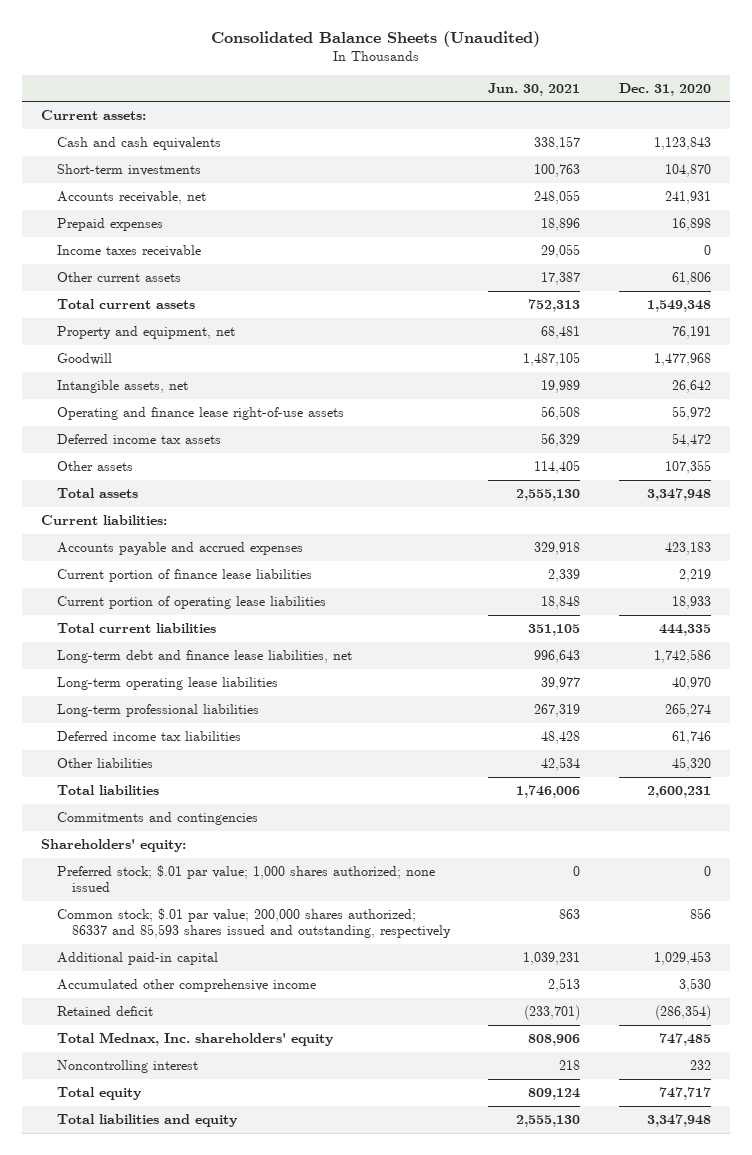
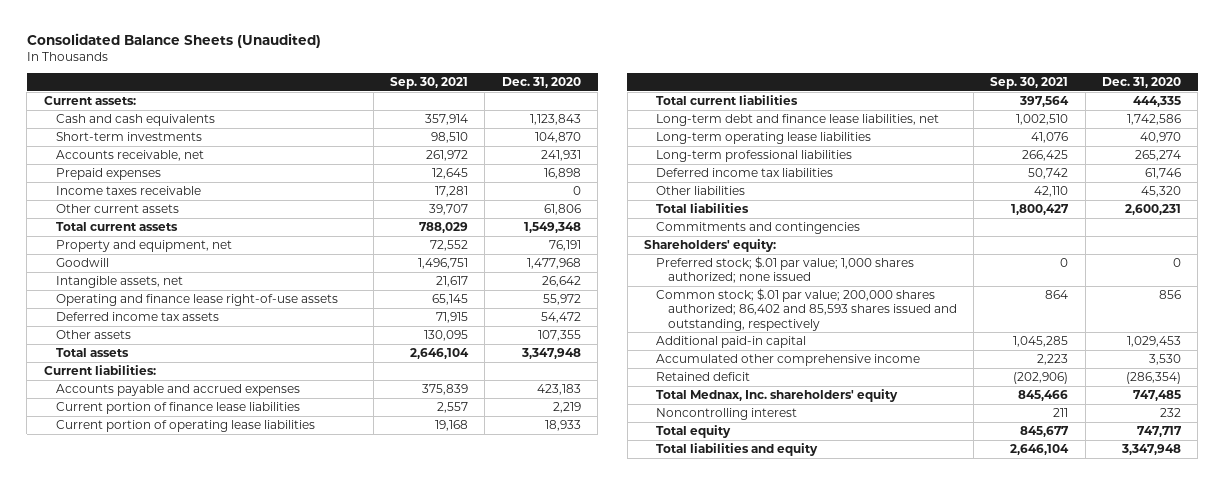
[488,82,581,96] Jun. 30, 2021 -> none
none -> [390,76,469,89] Sep. 30, 2021
[56,908,452,939] Common stock; $.01 par value; 200,000 shares authorized; 86337 and 85,593 shares issued and outstanding, respectively -> [655,287,957,331] Common stock; $.01 par value; 200,000 shares authorized; 86,402 and 85,593 shares issued and outstanding, respectively

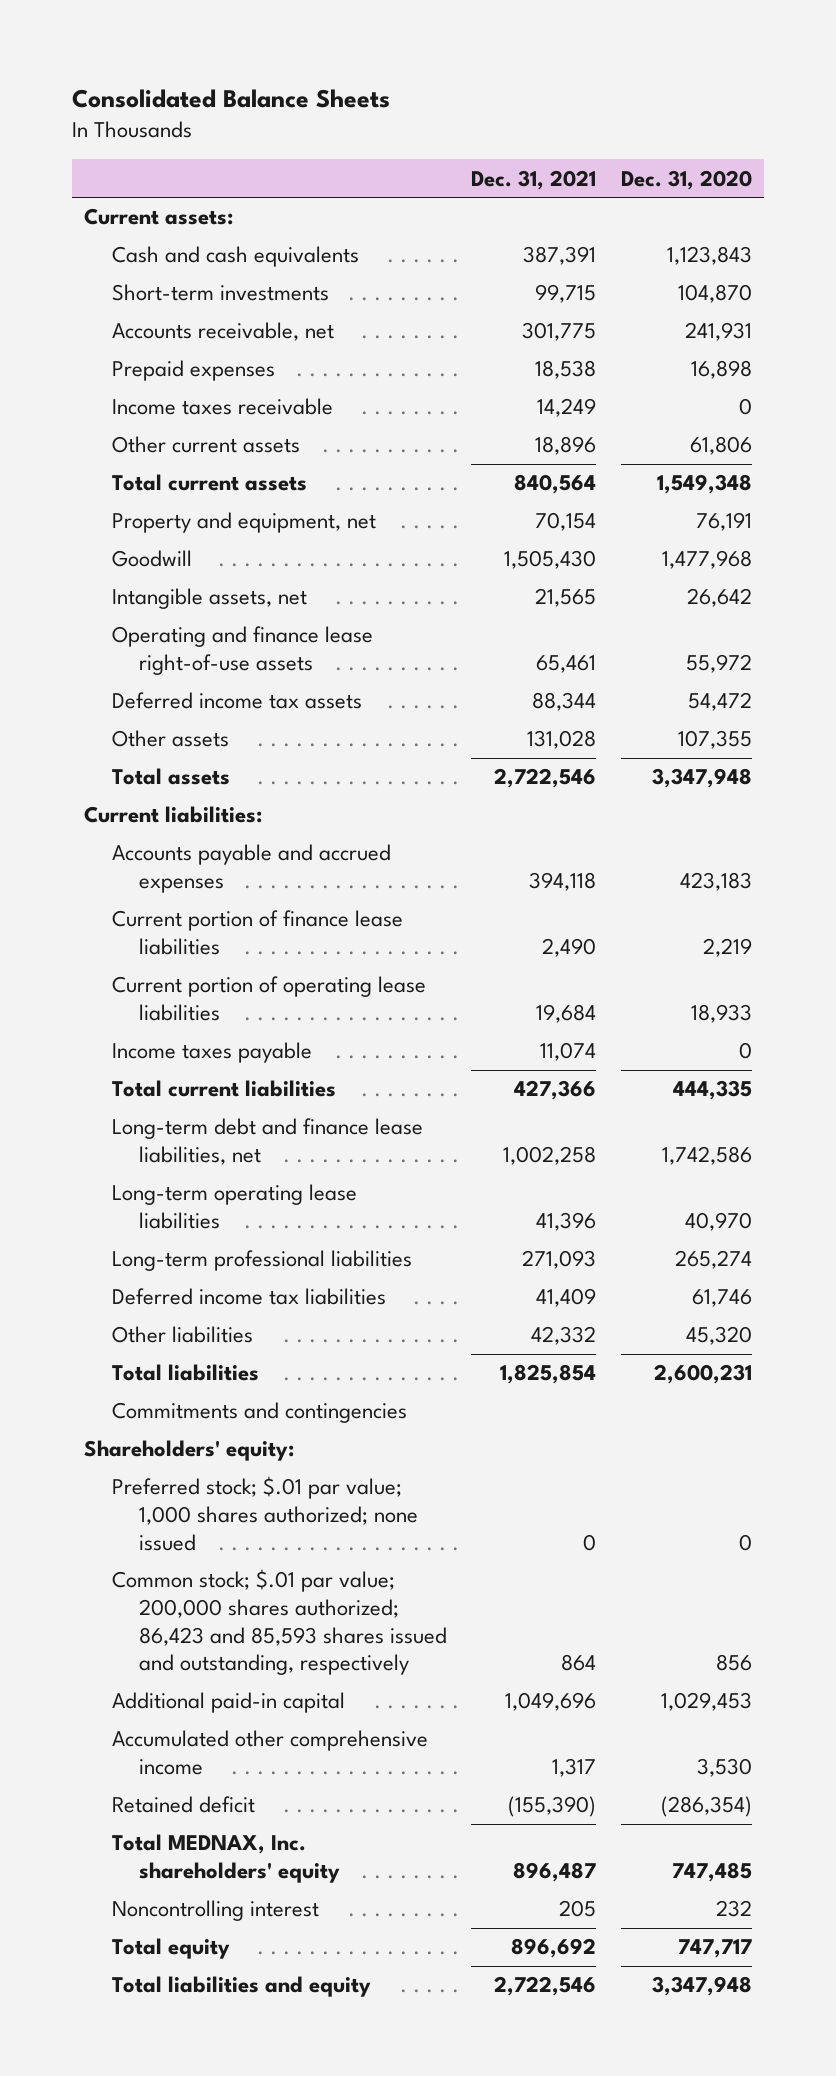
[26,33,321,49] Consolidated Balance Sheets (Unaudited) -> [71,88,390,108] Consolidated Balance Sheets
[390,76,469,89] Sep. 30, 2021 -> none
none -> [471,169,597,190] Dec. 31, 2021
none -> [111,1042,312,1064] Income taxes payable
[655,287,957,331] Common stock; $.01 par value; 200,000 shares authorized; 86,402 and 85,593 shares issued and outstanding, respectively -> [111,1569,448,1676] Common stock; $.01 par value; 200,000 shares authorized; 86,423 and 85,593 shares issued and outstanding, respectively
[655,388,898,402] Total Mednax, Inc. shareholders' equity -> [111,1834,341,1884] Total MEDNAX, Inc. shareholders' equity

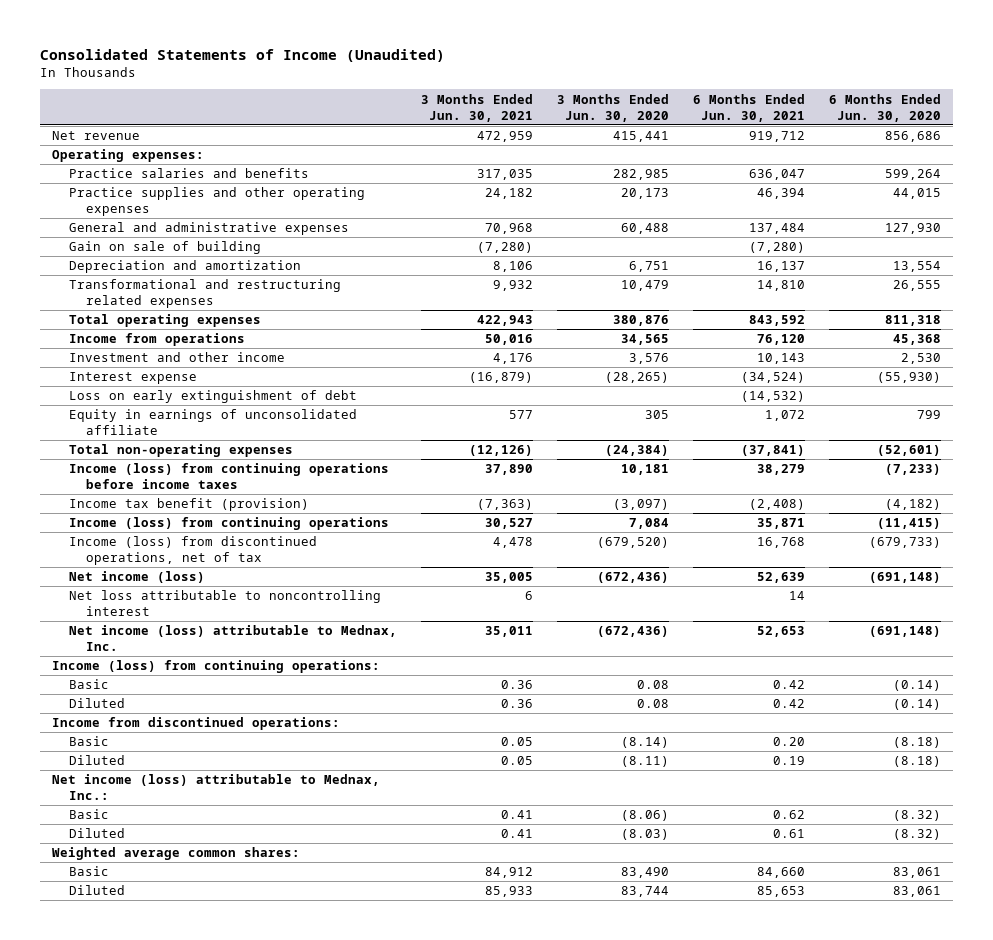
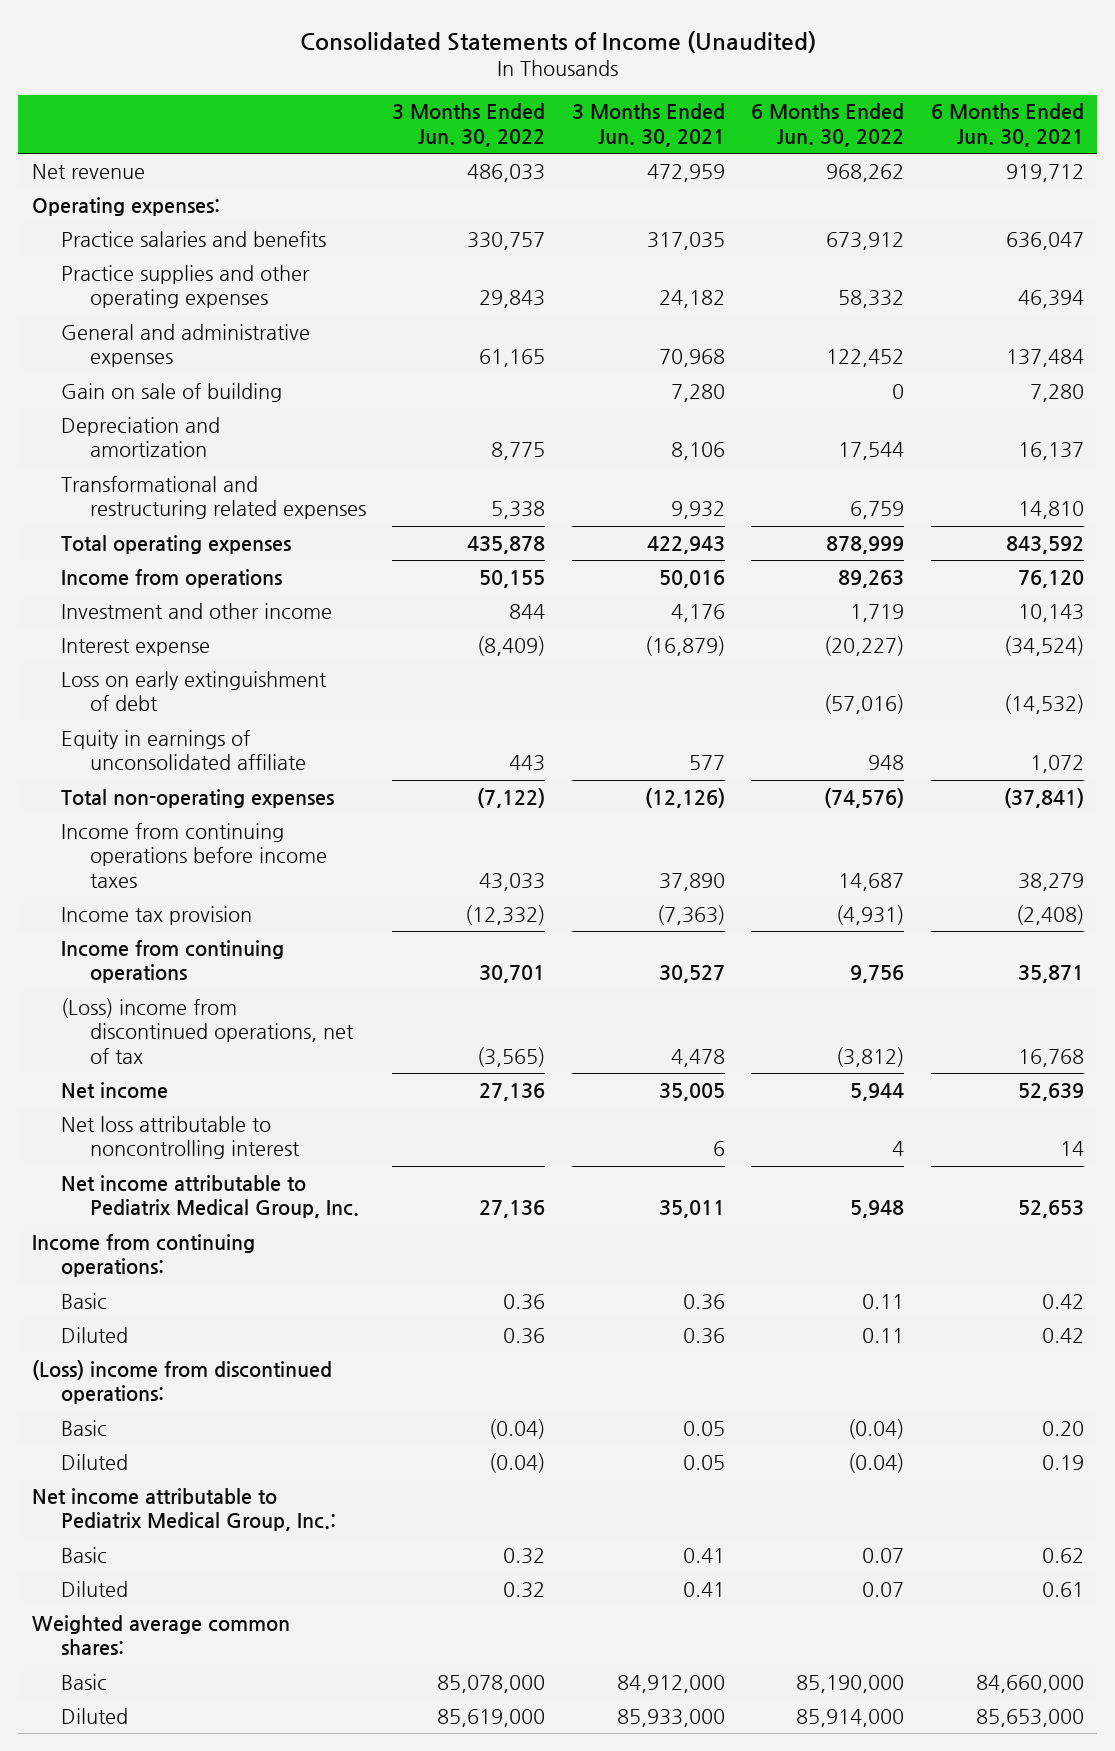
[556,93,669,122] 3 Months Ended Jun. 30, 2020 -> none
[828,93,941,122] 6 Months Ended Jun. 30, 2020 -> none
none -> [392,103,546,147] 3 Months Ended Jun. 30, 2022
none -> [751,103,905,147] 6 Months Ended Jun. 30, 2022
[476,242,533,254] (7,280) -> [670,383,725,402] 7,280
[748,242,805,254] (7,280) -> [1029,383,1084,402] 7,280
[68,463,389,490] Income (loss) from continuing operations before income taxes -> [60,822,327,888] Income from continuing operations before income taxes
[68,498,309,512] Income tax benefit (provision) -> [60,905,252,925] Income tax provision
[68,517,389,531] Income (loss) from continuing operations -> [60,939,284,984] Income from continuing operations
[68,536,317,566] Income (loss) from discontinued operations, net of tax -> [60,997,354,1064] (Loss) income from discontinued operations, net of tax
[68,571,205,584] Net income (loss) -> [60,1081,168,1099] Net income
[68,625,397,652] Net income (loss) attributable to Mednax, Inc. -> [60,1174,359,1219] Net income attributable to Pediatrix Medical Group, Inc.
[52,660,381,674] Income (loss) from continuing operations: -> [31,1233,255,1278] Income from continuing operations:
[52,717,341,731] Income from discontinued operations: -> [31,1359,332,1405] (Loss) income from discontinued operations:
[52,774,381,801] Net income (loss) attributable to Mednax, Inc.: -> [31,1487,336,1532] Net income attributable to Pediatrix Medical Group, Inc.:
[484,867,533,879] 84,912 -> [616,1674,725,1693] 84,912,000
[756,867,805,879] 84,660 -> [975,1674,1084,1693] 84,660,000
[484,886,533,898] 85,933 -> [616,1708,725,1727] 85,933,000
[756,886,805,898] 85,653 -> [975,1708,1084,1727] 85,653,000

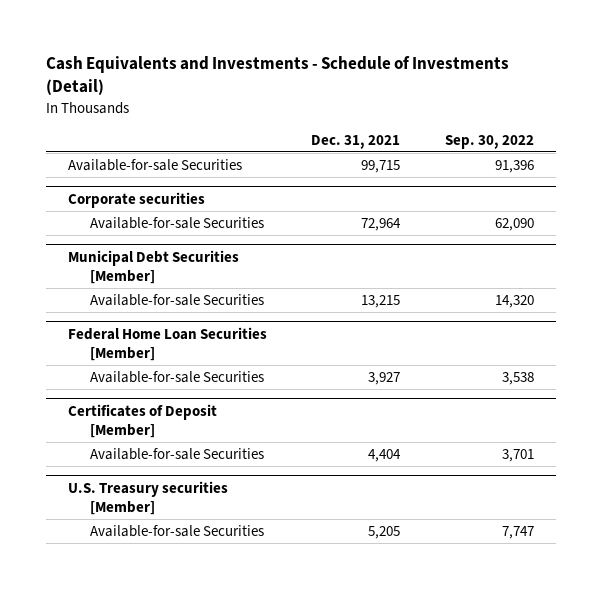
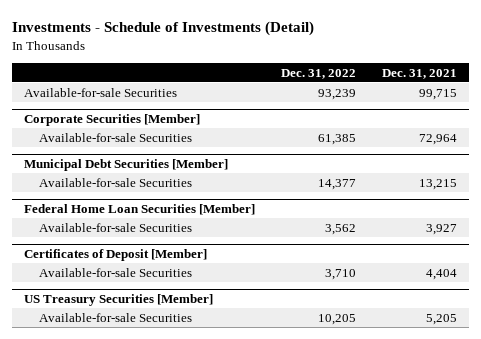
[45,56,509,96] Cash Equivalents and Investments - Schedule of Investments (Detail) -> [11,21,314,37] Investments - Schedule of Investments (Detail)
[444,134,534,149] Sep. 30, 2022 -> none
none -> [281,68,357,79] Dec. 31, 2022
[68,191,206,208] Corporate securities -> [24,114,201,127] Corporate Securities [Member]
[68,480,229,515] U.S. Treasury securities [Member] -> [24,294,214,307] US Treasury Securities [Member]

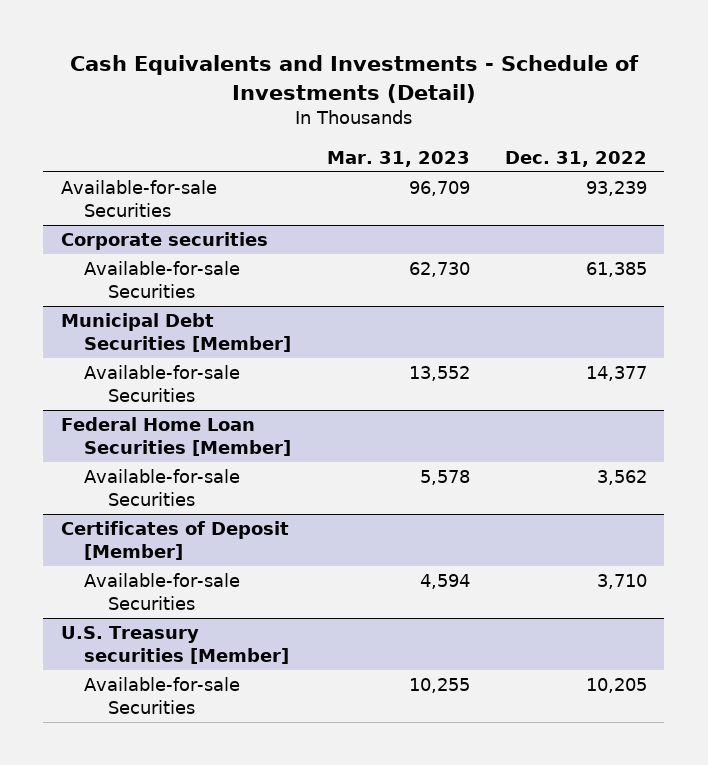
[11,21,314,37] Investments - Schedule of Investments (Detail) -> [69,55,639,103] Cash Equivalents and Investments - Schedule of Investments (Detail)
[381,68,457,79] Dec. 31, 2021 -> none
none -> [326,150,470,167] Mar. 31, 2023
[24,114,201,127] Corporate Securities [Member] -> [60,232,268,251] Corporate securities
[24,294,214,307] US Treasury Securities [Member] -> [60,626,290,665] U.S. Treasury securities [Member]

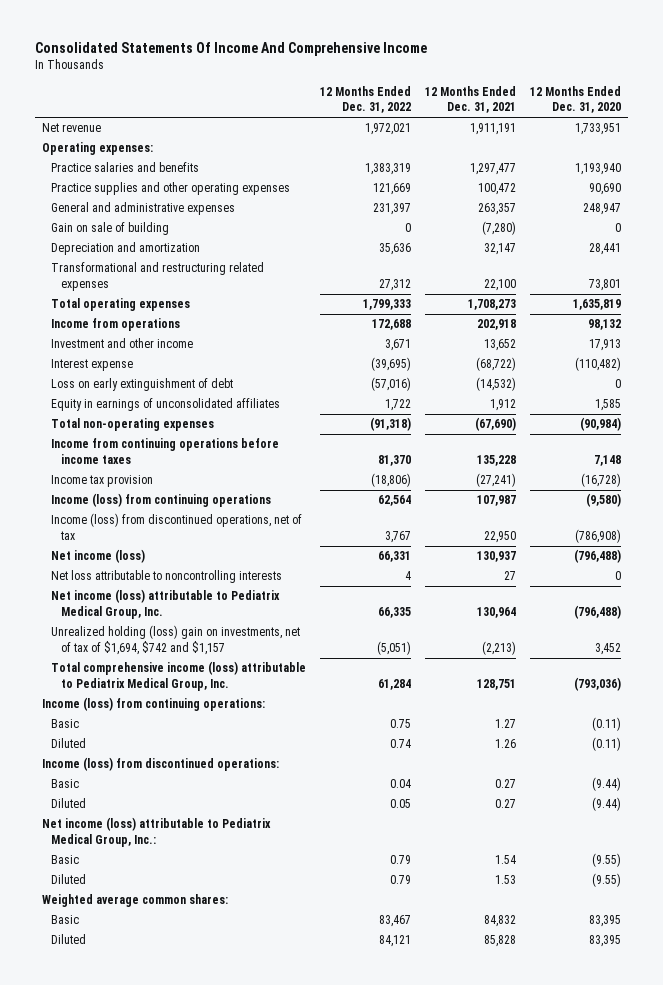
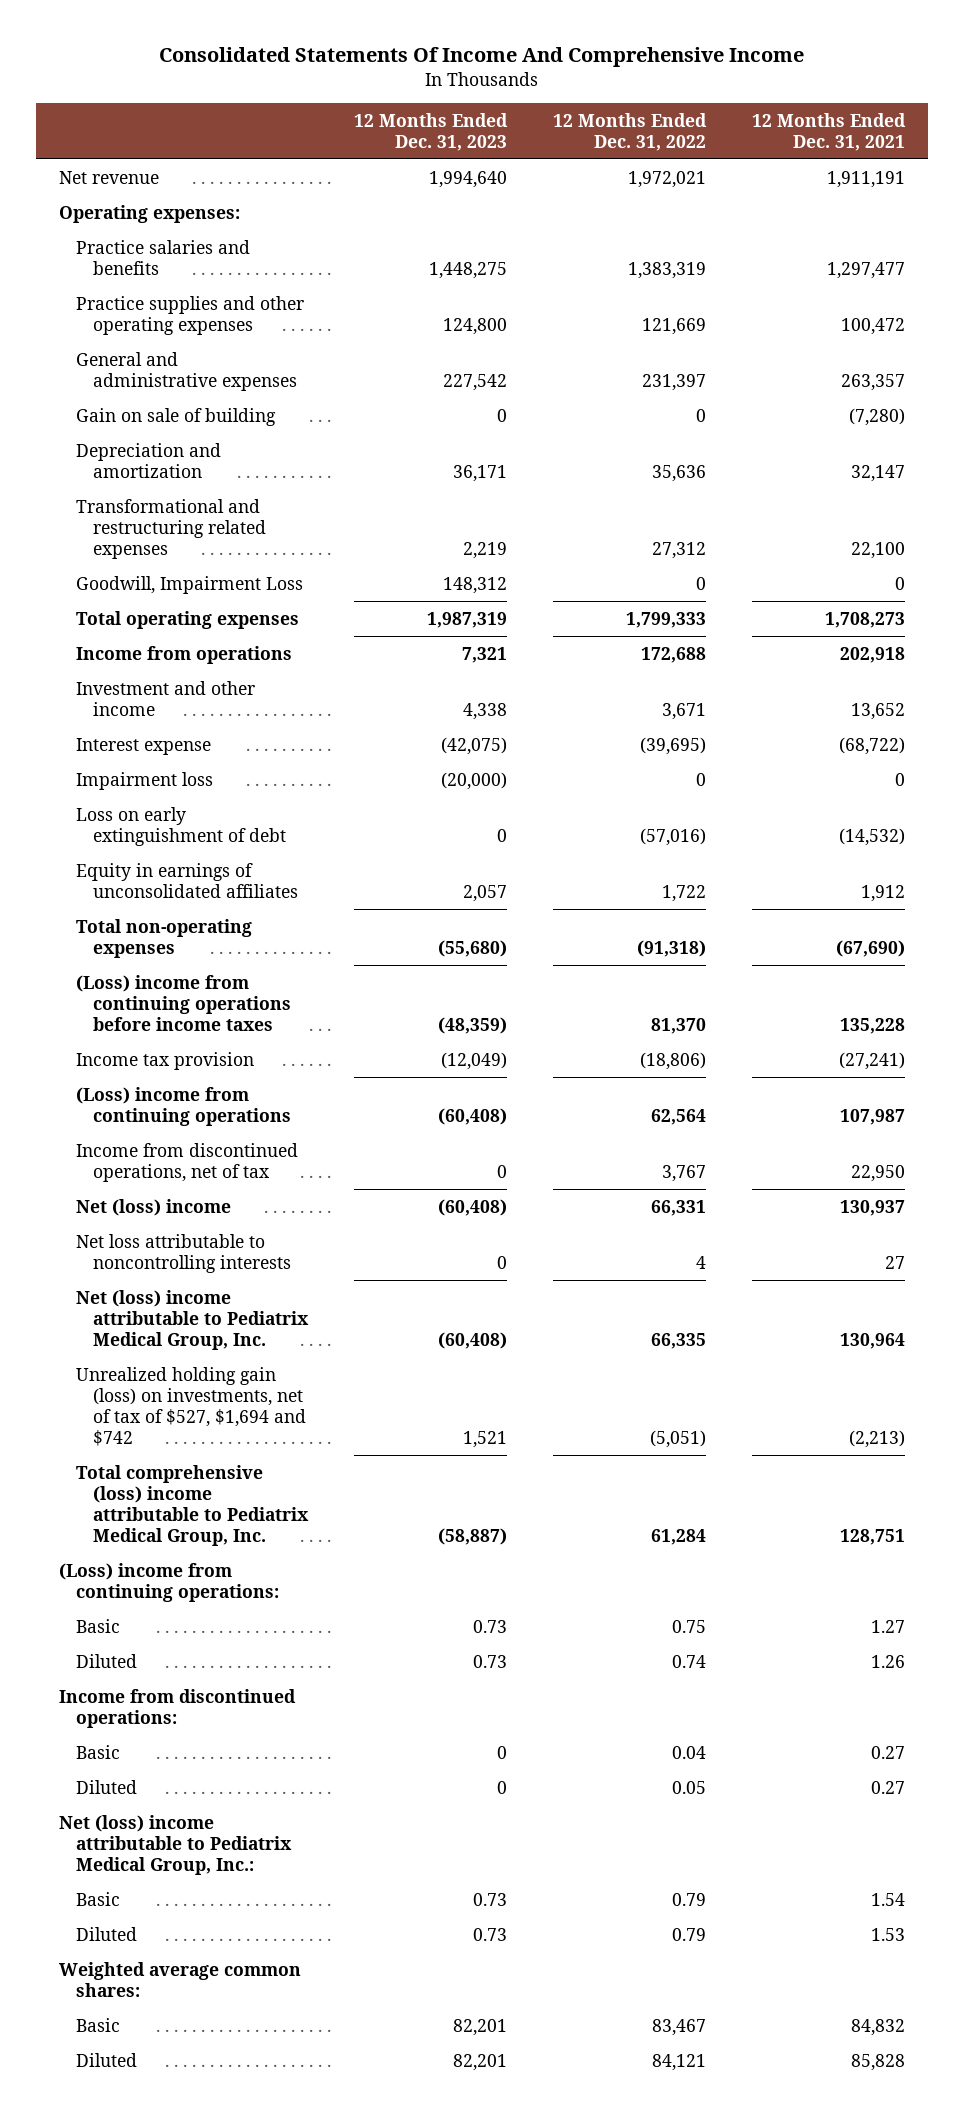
[530,85,622,114] 12 Months Ended Dec. 31, 2020 -> none
none -> [354,112,509,151] 12 Months Ended Dec. 31, 2023
none -> [75,575,303,594] Goodwill, Impairment Loss
none -> [75,771,213,790] Impairment loss
[51,438,280,465] Income from continuing operations before income taxes -> [75,974,291,1031] (Loss) income from continuing operations before income taxes
[51,493,272,508] Income (loss) from continuing operations -> [75,1086,291,1126] (Loss) income from continuing operations
[51,513,303,541] Income (loss) from discontinued operations, net of tax -> [75,1142,298,1182] Income from discontinued operations, net of tax
[51,549,146,564] Net income (loss) -> [75,1198,231,1216] Net (loss) income
[51,589,281,620] Net income (loss) attributable to Pediatrix Medical Group, Inc. -> [75,1289,309,1350] Net (loss) income attributable to Pediatrix Medical Group, Inc.
[51,625,301,656] Unrealized holding (loss) gain on investments, net of tax of $1,694, $742 and $1,157 -> [75,1366,306,1447] Unrealized holding gain (loss) on investments, net of tax of $527, $1,694 and $742
[51,661,307,692] Total comprehensive income (loss) attributable to Pediatrix Medical Group, Inc. -> [75,1464,309,1547] Total comprehensive (loss) income attributable to Pediatrix Medical Group, Inc.
[41,697,265,712] Income (loss) from continuing operations: -> [58,1562,279,1602] (Loss) income from continuing operations:
[41,757,279,772] Income (loss) from discontinued operations: -> [58,1688,296,1728] Income from discontinued operations:
[41,817,271,848] Net income (loss) attributable to Pediatrix Medical Group, Inc.: -> [58,1814,292,1875] Net (loss) income attributable to Pediatrix Medical Group, Inc.:

